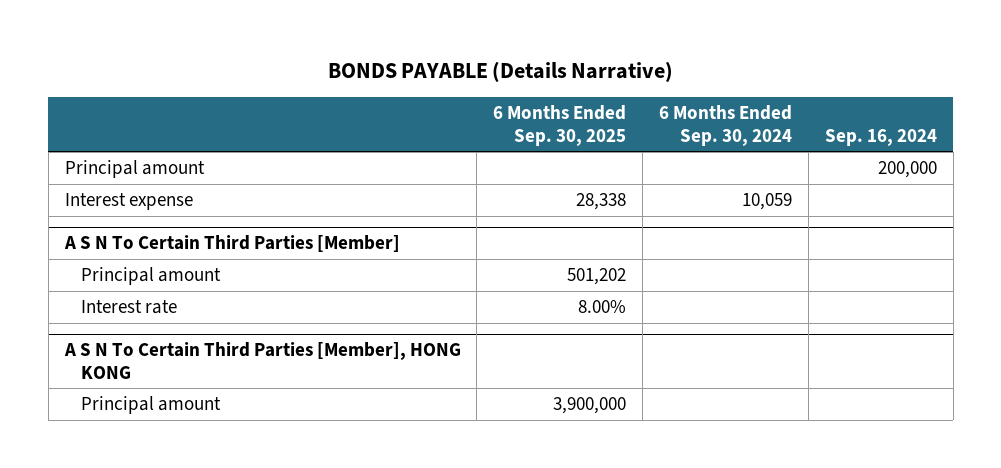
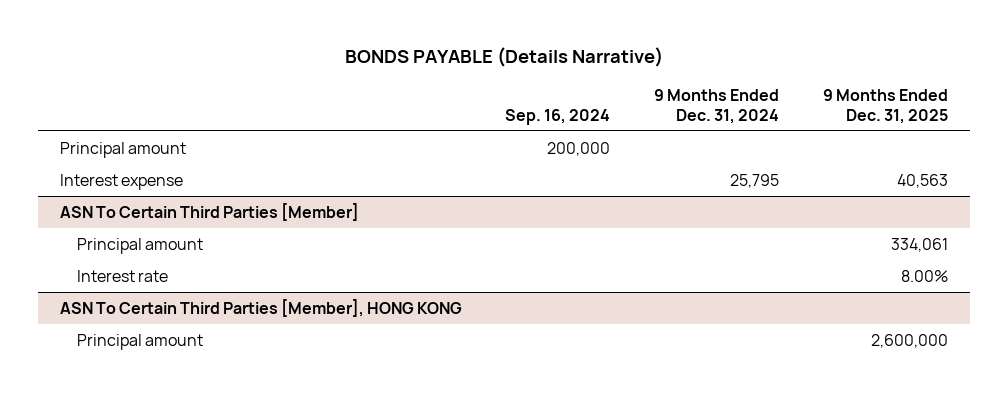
[493,105,627,146] 6 Months Ended Sep. 30, 2025 -> none
[658,105,792,146] 6 Months Ended Sep. 30, 2024 -> none
none -> [654,88,780,124] 9 Months Ended Dec. 31, 2024
none -> [822,88,948,124] 9 Months Ended Dec. 31, 2025
[63,235,400,253] A S N To Certain Third Parties [Member] -> [59,202,359,221] ASN To Certain Third Parties [Member]
[63,342,461,379] A S N To Certain Third Parties [Member], HONG KONG -> [59,298,462,317] ASN To Certain Third Parties [Member], HONG KONG

